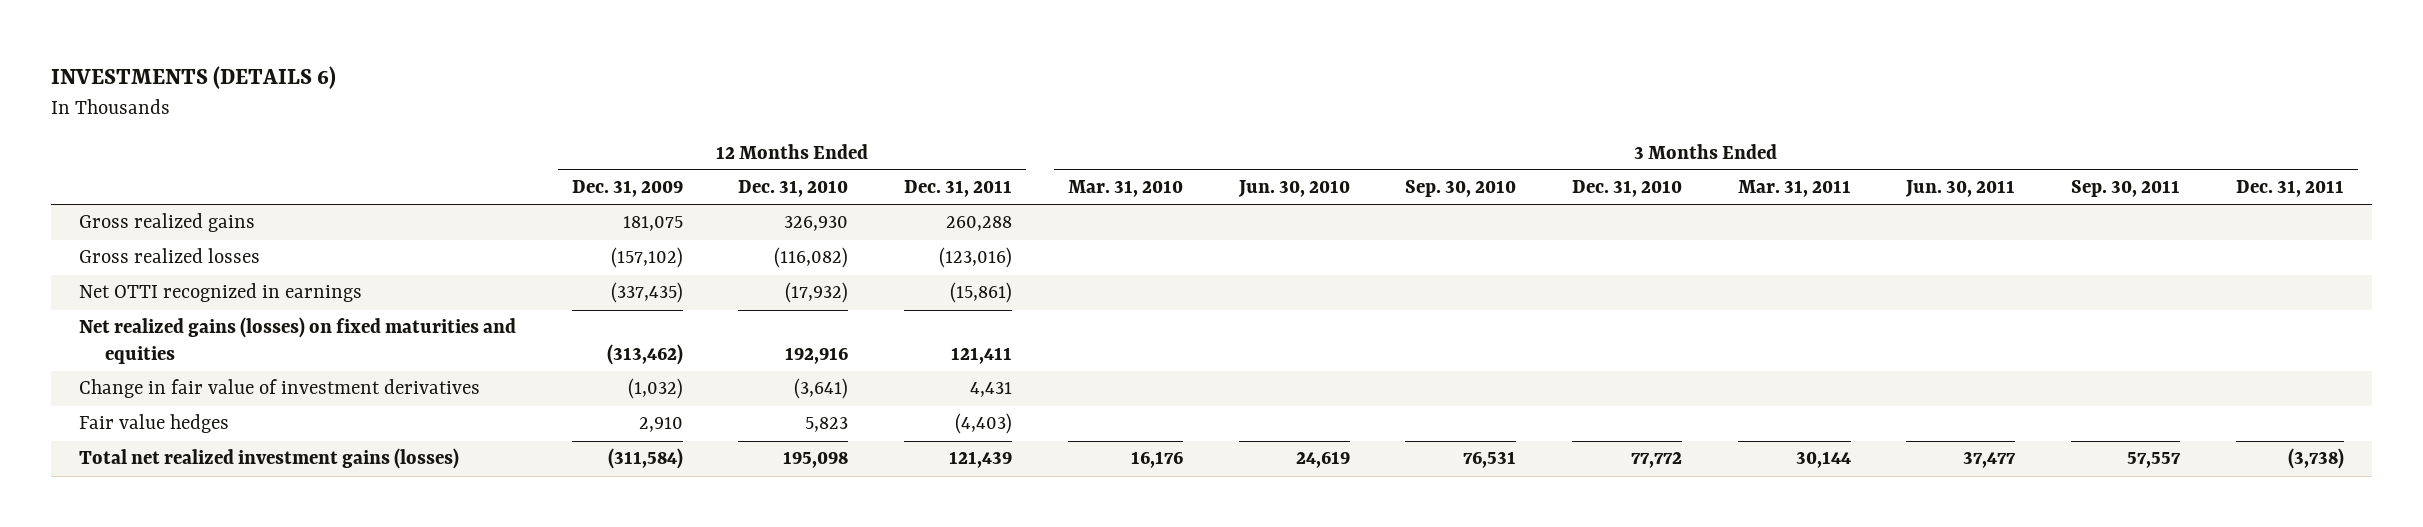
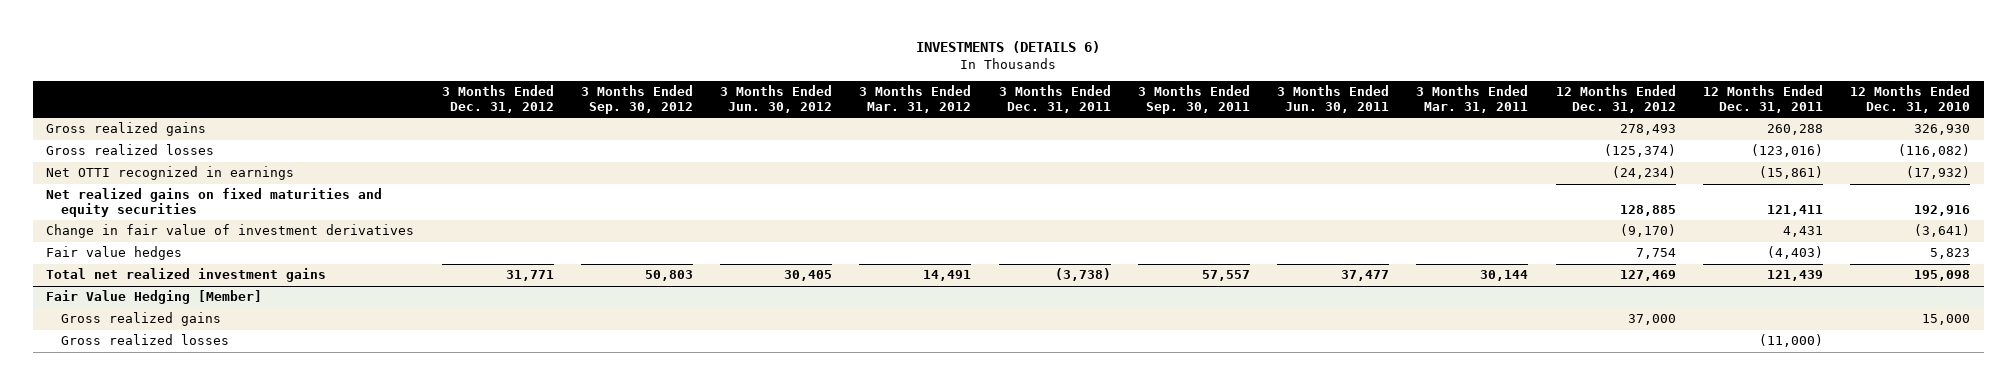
[571,180,683,198] Dec. 31, 2009 -> none
[1067,180,1183,198] Mar. 31, 2010 -> none
[1237,180,1350,198] Jun. 30, 2010 -> none
[1405,180,1517,198] Sep. 30, 2010 -> none
[1571,180,1682,198] Dec. 31, 2010 -> none
none -> [441,85,554,113] 3 Months Ended Dec. 31, 2012
none -> [580,85,693,114] 3 Months Ended Sep. 30, 2012
none -> [720,85,833,113] 3 Months Ended Jun. 30, 2012
none -> [859,85,972,113] 3 Months Ended Mar. 31, 2012
none -> [1555,85,1676,113] 12 Months Ended Dec. 31, 2012
[78,317,516,365] Net realized gains (losses) on fixed maturities and equities -> [46,188,383,218] Net realized gains on fixed maturities and equity securities
[78,448,459,470] Total net realized investment gains (losses) -> [46,268,327,283] Total net realized investment gains
none -> [46,290,263,305] Fair Value Hedging [Member]
none -> [61,312,222,327] Gross realized gains
none -> [61,334,230,346] Gross realized losses

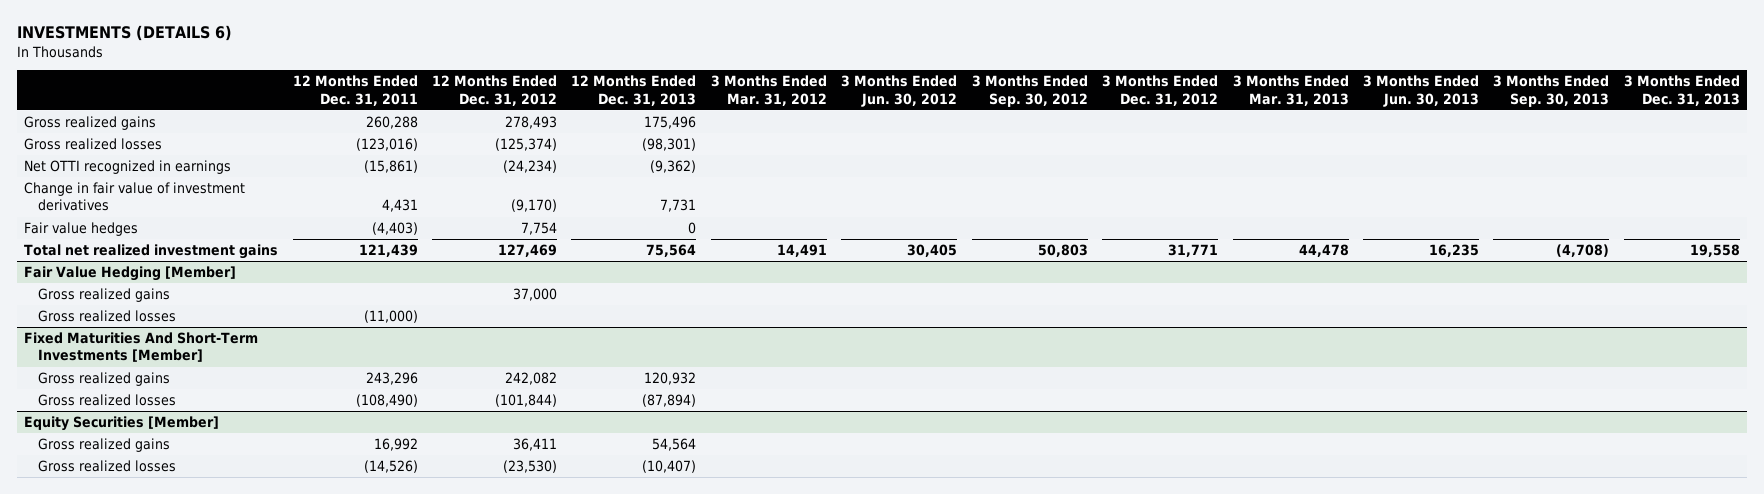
[998,85,1111,113] 3 Months Ended Dec. 31, 2011 -> none
[1137,85,1250,114] 3 Months Ended Sep. 30, 2011 -> none
[1277,85,1390,113] 3 Months Ended Jun. 30, 2011 -> none
[1416,85,1529,113] 3 Months Ended Mar. 31, 2011 -> none
[1850,85,1971,113] 12 Months Ended Dec. 31, 2010 -> none
none -> [571,75,697,106] 12 Months Ended Dec. 31, 2013
none -> [1232,75,1349,106] 3 Months Ended Mar. 31, 2013
none -> [1362,75,1479,107] 3 Months Ended Jun. 30, 2013
none -> [1493,75,1610,107] 3 Months Ended Sep. 30, 2013
none -> [1623,75,1740,106] 3 Months Ended Dec. 31, 2013
[46,188,383,218] Net realized gains on fixed maturities and equity securities -> none
none -> [24,332,259,363] Fixed Maturities And Short-Term Investments [Member]
none -> [37,372,170,387] Gross realized gains
none -> [37,394,176,407] Gross realized losses
none -> [24,416,220,432] Equity Securities [Member]
none -> [37,438,170,453] Gross realized gains
none -> [37,460,176,473] Gross realized losses

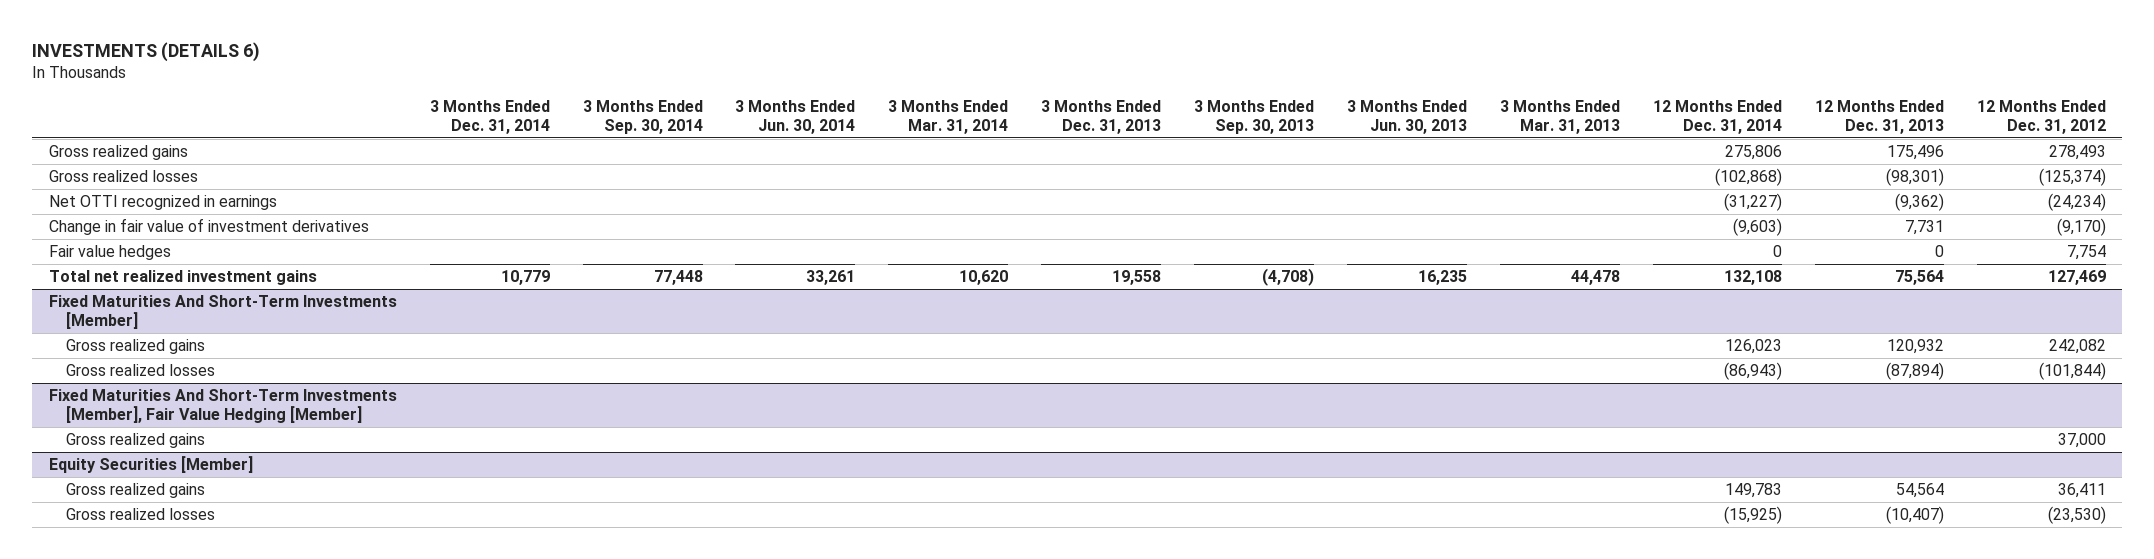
[292,75,418,106] 12 Months Ended Dec. 31, 2011 -> none
[710,75,827,106] 3 Months Ended Mar. 31, 2012 -> none
[841,75,958,107] 3 Months Ended Jun. 30, 2012 -> none
[971,75,1088,107] 3 Months Ended Sep. 30, 2012 -> none
[1102,75,1219,106] 3 Months Ended Dec. 31, 2012 -> none
none -> [429,100,550,134] 3 Months Ended Dec. 31, 2014
none -> [582,100,703,134] 3 Months Ended Sep. 30, 2014
none -> [735,100,856,134] 3 Months Ended Jun. 30, 2014
none -> [888,100,1009,134] 3 Months Ended Mar. 31, 2014
none -> [1652,100,1782,134] 12 Months Ended Dec. 31, 2014
[24,266,237,282] Fair Value Hedging [Member] -> none
[37,288,170,303] Gross realized gains -> none
[37,310,176,323] Gross realized losses -> none
none -> [48,389,397,423] Fixed Maturities And Short-Term Investments [Member], Fair Value Hedging [Member]
none -> [65,433,205,449] Gross realized gains

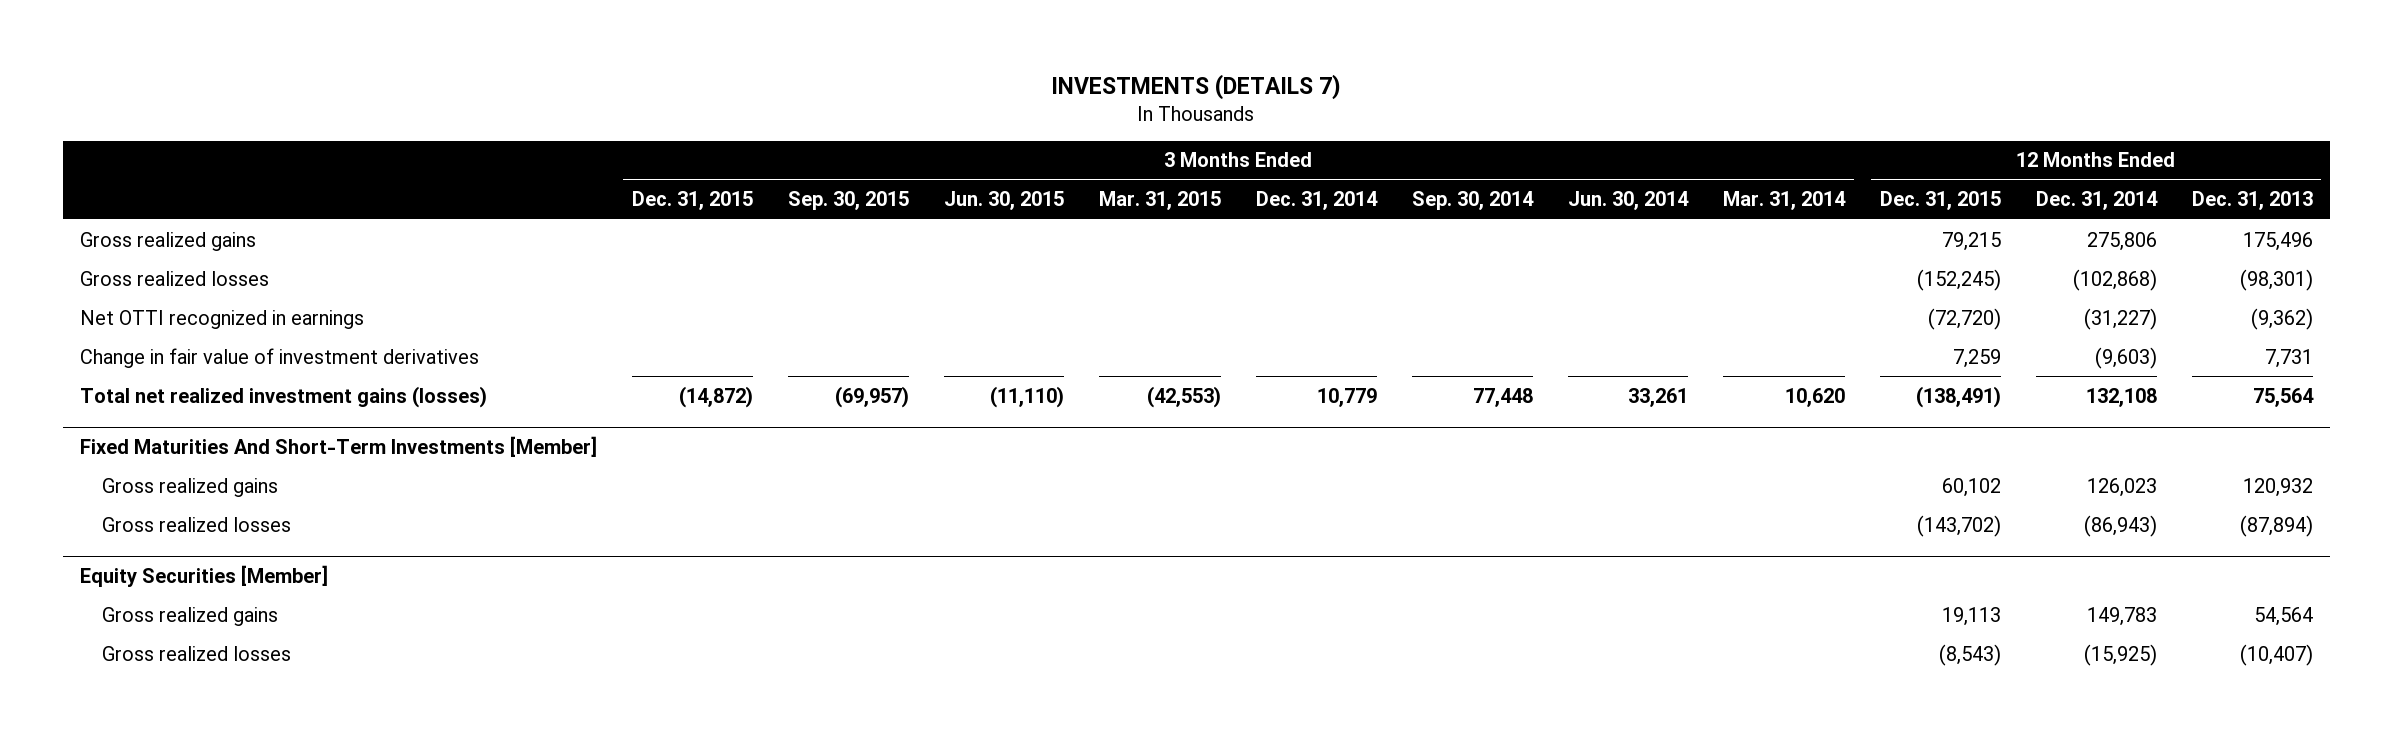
[32,41,261,62] INVESTMENTS (DETAILS 6) -> [1051,73,1342,100] INVESTMENTS (DETAILS 7)
[1041,100,1162,134] 3 Months Ended Dec. 31, 2013 -> none
[1194,100,1315,134] 3 Months Ended Sep. 30, 2013 -> none
[1346,100,1467,134] 3 Months Ended Jun. 30, 2013 -> none
[1499,100,1620,134] 3 Months Ended Mar. 31, 2013 -> none
[1976,100,2106,134] 12 Months Ended Dec. 31, 2012 -> none
none -> [632,191,754,211] Dec. 31, 2015
none -> [788,191,910,211] Sep. 30, 2015
none -> [944,191,1065,211] Jun. 30, 2015
none -> [1098,191,1221,211] Mar. 31, 2015
none -> [1879,191,2001,211] Dec. 31, 2015
[48,245,171,261] Fair value hedges -> none
[48,270,317,286] Total net realized investment gains -> [80,385,488,408] Total net realized investment gains (losses)
[48,389,397,423] Fixed Maturities And Short-Term Investments [Member], Fair Value Hedging [Member] -> none
[65,433,205,449] Gross realized gains -> none

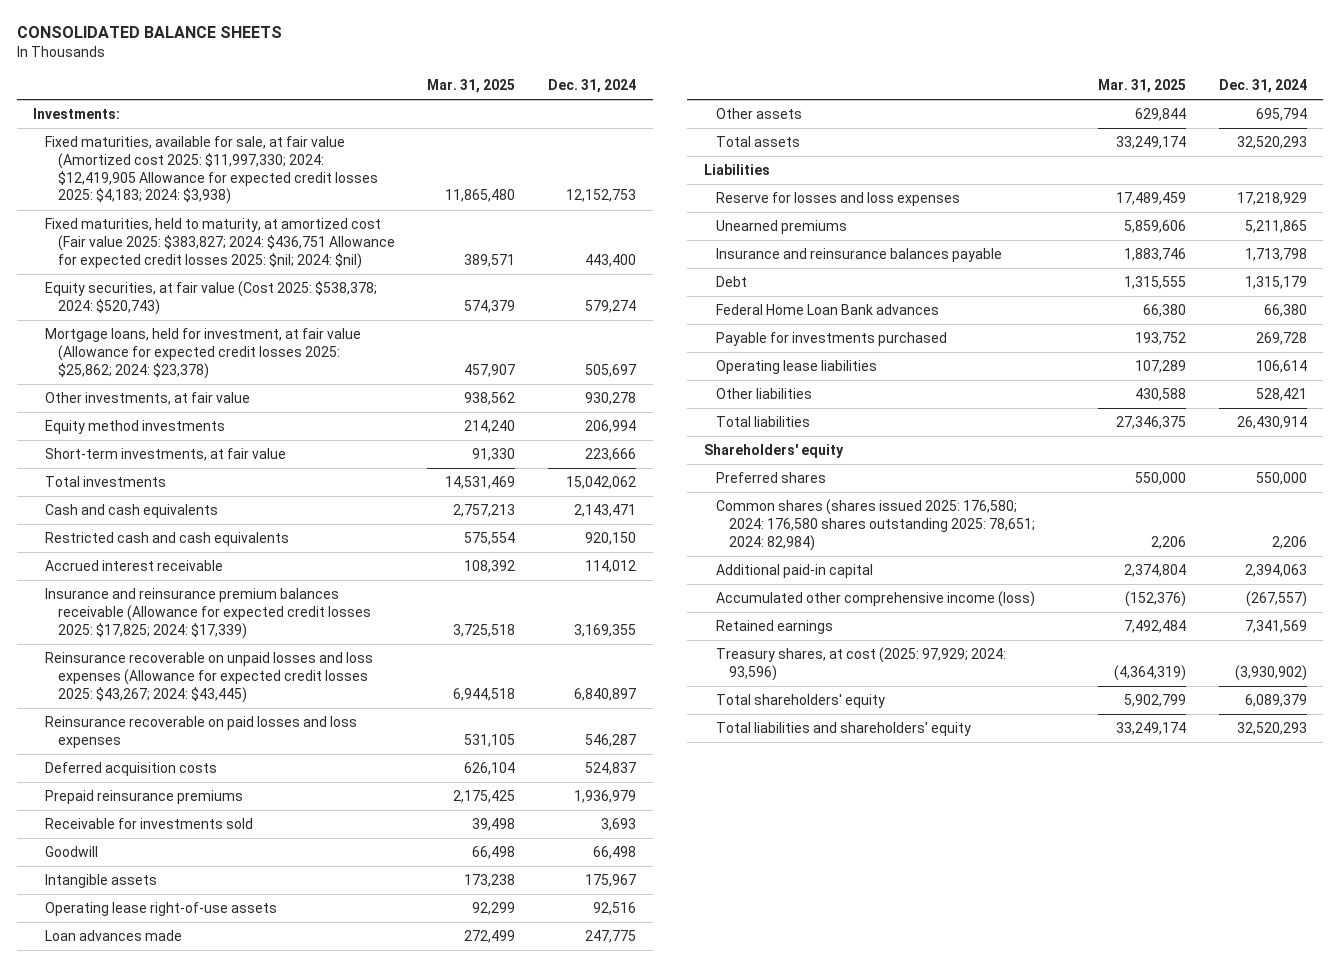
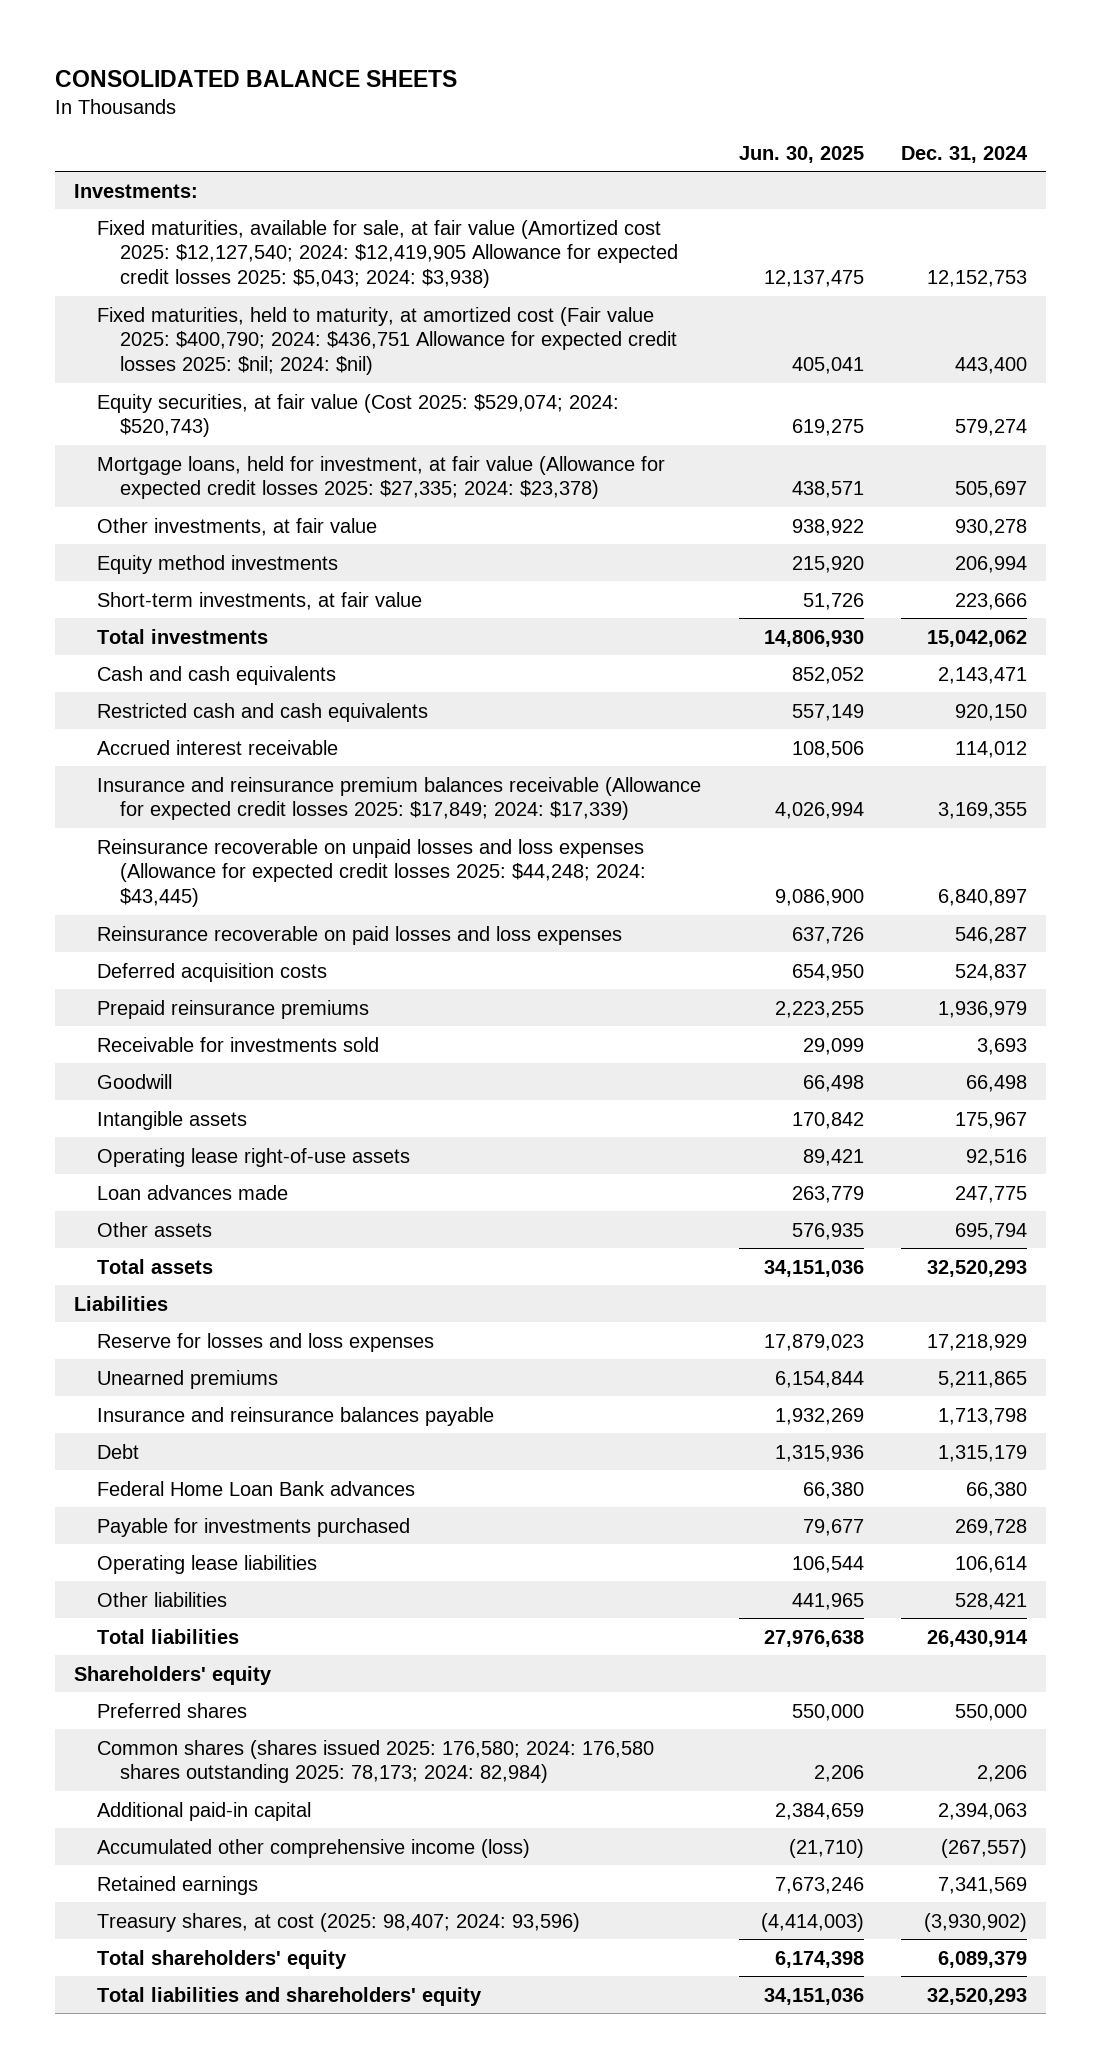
[427,79,516,94] Mar. 31, 2025 -> none
none -> [738,145,864,163] Jun. 30, 2025
[45,136,378,205] Fixed maturities, available for sale, at fair value (Amortized cost 2025: $11,997,330; 2024: $12,419,905 Allowance for expected credit losses 2025: $4,183; 2024: $3,938) -> [97,219,679,289] Fixed maturities, available for sale, at fair value (Amortized cost 2025: $12,127,540; 2024: $12,419,905 Allowance for expected credit losses 2025: $5,043; 2024: $3,938)
[45,218,395,269] Fixed maturities, held to maturity, at amortized cost (Fair value 2025: $383,827; 2024: $436,751 Allowance for expected credit losses 2025: $nil; 2024: $nil) -> [97,306,678,376] Fixed maturities, held to maturity, at amortized cost (Fair value 2025: $400,790; 2024: $436,751 Allowance for expected credit losses 2025: $nil; 2024: $nil)
[45,281,378,315] Equity securities, at fair value (Cost 2025: $538,378; 2024: $520,743) -> [97,393,620,438] Equity securities, at fair value (Cost 2025: $529,074; 2024: $520,743)
[45,328,362,379] Mortgage loans, held for investment, at fair value (Allowance for expected credit losses 2025: $25,862; 2024: $23,378) -> [97,455,666,500] Mortgage loans, held for investment, at fair value (Allowance for expected credit losses 2025: $27,335; 2024: $23,378)
[45,588,371,639] Insurance and reinsurance premium balances receivable (Allowance for expected credit losses 2025: $17,825; 2024: $17,339) -> [97,776,702,821] Insurance and reinsurance premium balances receivable (Allowance for expected credit losses 2025: $17,849; 2024: $17,339)
[45,652,374,703] Reinsurance recoverable on unpaid losses and loss expenses (Allowance for expected credit losses 2025: $43,267; 2024: $43,445) -> [97,838,647,908] Reinsurance recoverable on unpaid losses and loss expenses (Allowance for expected credit losses 2025: $44,248; 2024: $43,445)
[716,499,1035,551] Common shares (shares issued 2025: 176,580; 2024: 176,580 shares outstanding 2025: 78,651; 2024: 82,984) -> [97,1739,655,1784] Common shares (shares issued 2025: 176,580; 2024: 176,580 shares outstanding 2025: 78,173; 2024: 82,984)
[716,647,1007,681] Treasury shares, at cost (2025: 97,929; 2024: 93,596) -> [97,1912,581,1932] Treasury shares, at cost (2025: 98,407; 2024: 93,596)

